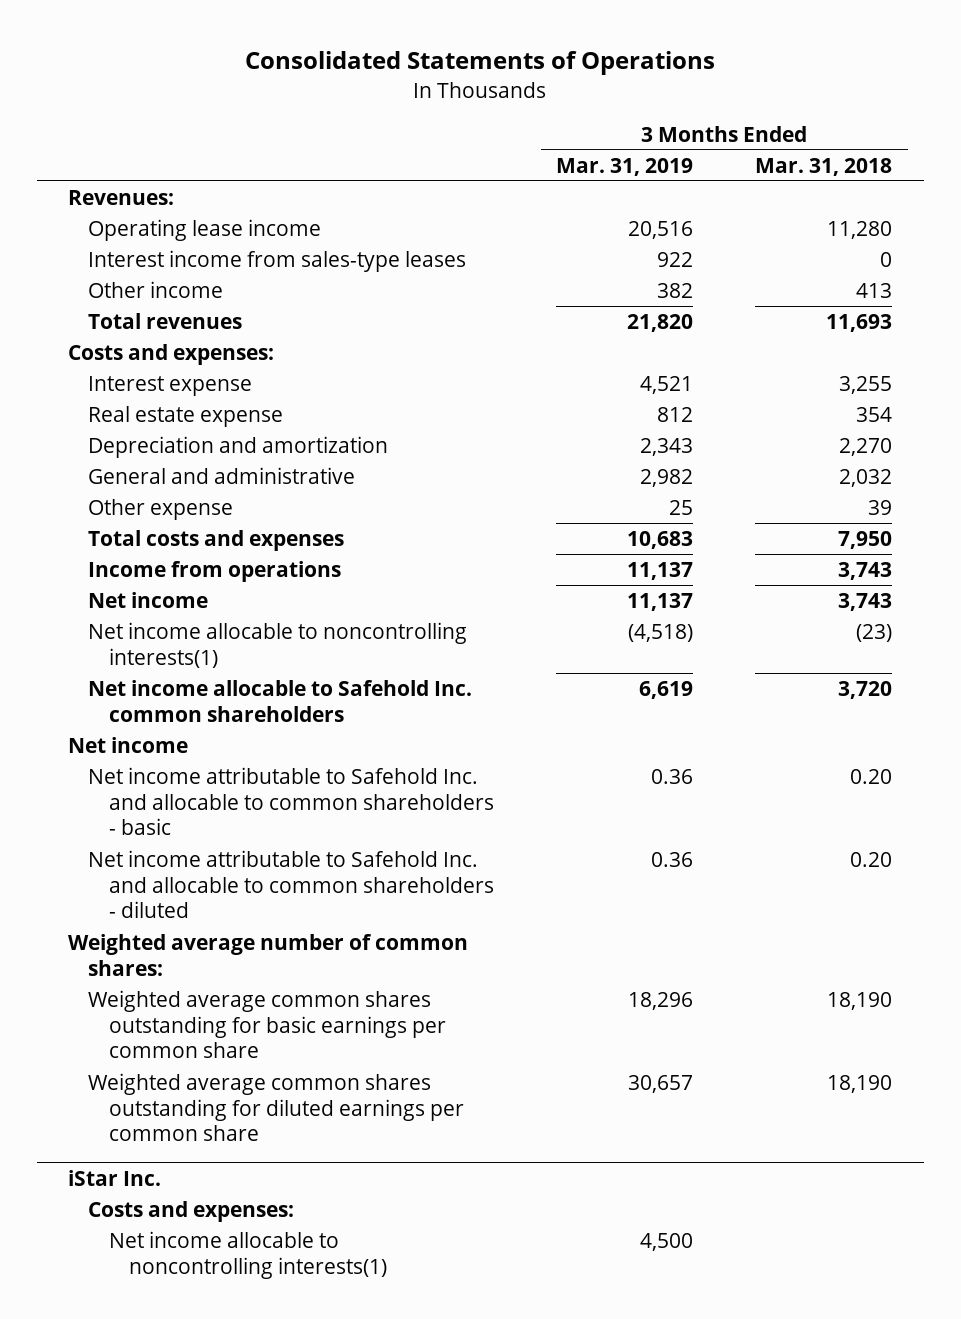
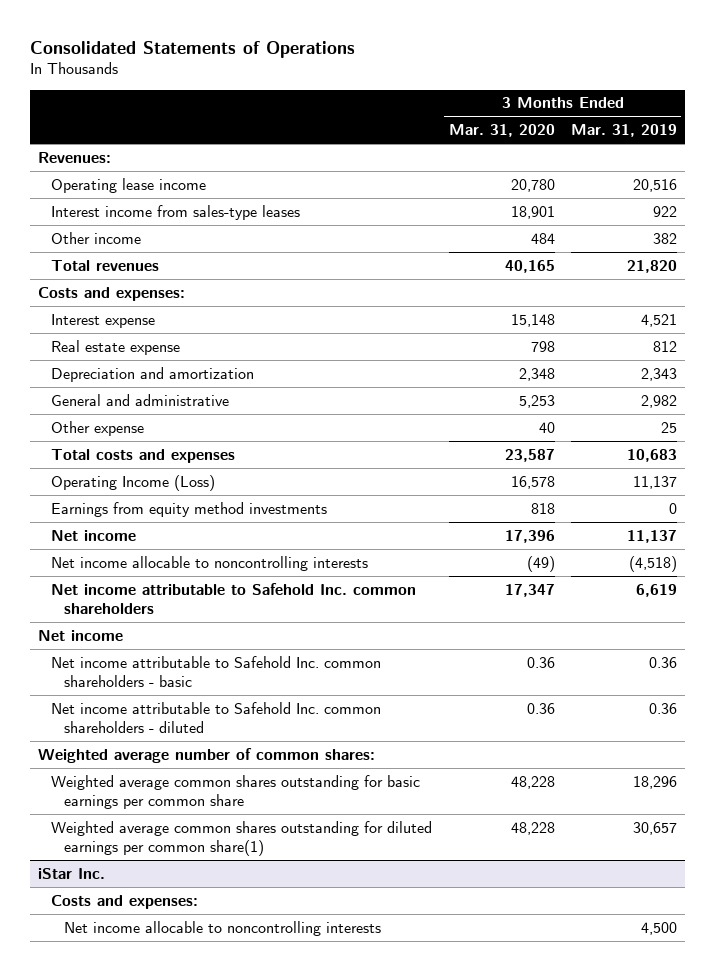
[755,157,893,176] Mar. 31, 2018 -> none
none -> [448,124,555,138] Mar. 31, 2020
[88,560,342,582] Income from operations -> [51,474,216,491] Operating Income (Loss)
none -> [51,501,328,517] Earnings from equity method investments
[88,621,468,668] Net income allocable to noncontrolling interests(1) -> [51,555,369,571] Net income allocable to noncontrolling interests
[88,679,473,722] Net income allocable to Safehold Inc. common shareholders -> [51,582,417,615] Net income attributable to Safehold Inc. common shareholders
[88,766,494,836] Net income attributable to Safehold Inc. and allocable to common shareholders - basic -> [51,655,382,688] Net income attributable to Safehold Inc. common shareholders - basic
[88,849,494,919] Net income attributable to Safehold Inc. and allocable to common shareholders - diluted -> [51,701,382,734] Net income attributable to Safehold Inc. common shareholders - diluted
[88,1072,464,1142] Weighted average common shares outstanding for diluted earnings per common share -> [51,820,433,857] Weighted average common shares outstanding for diluted earnings per common share(1)
[108,1230,388,1279] Net income allocable to noncontrolling interests(1) -> [63,920,381,936] Net income allocable to noncontrolling interests

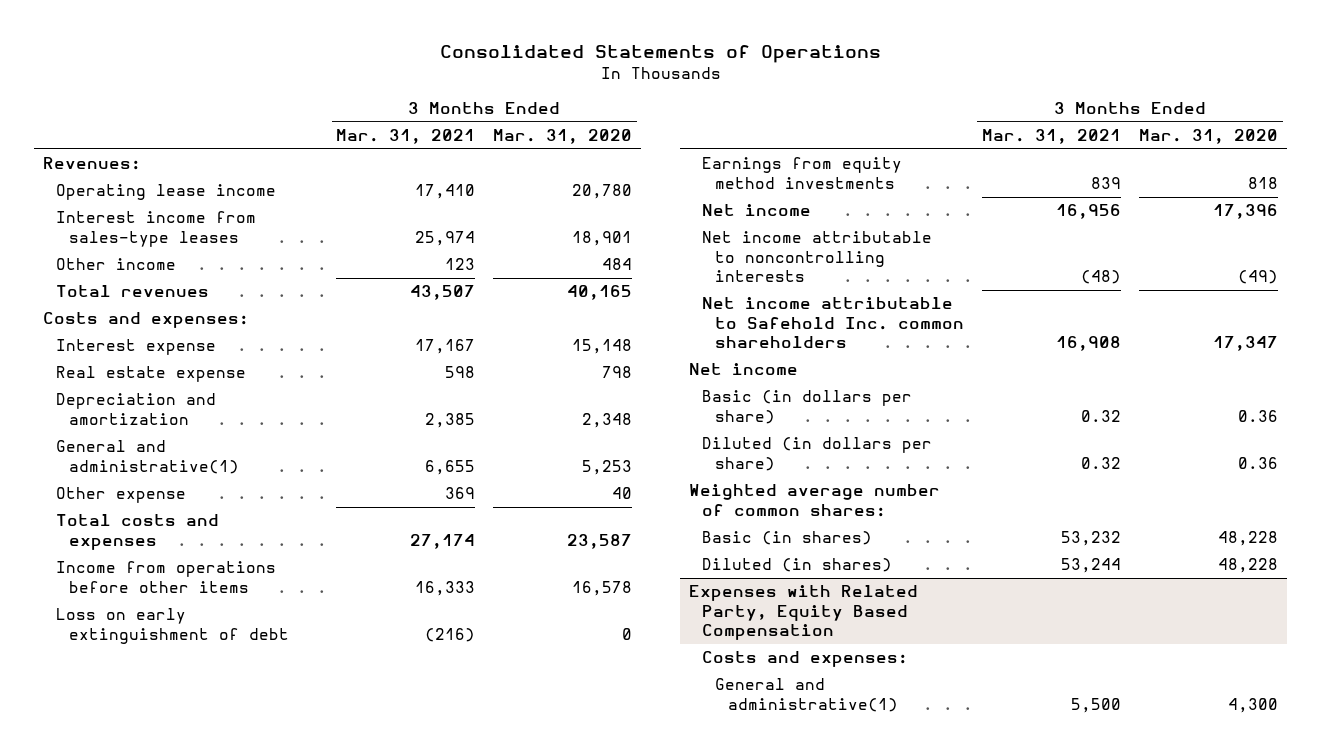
[571,124,678,138] Mar. 31, 2019 -> none
none -> [336,128,476,144] Mar. 31, 2021
[51,393,230,406] General and administrative -> [56,440,240,474] General and administrative(1)
[51,474,216,491] Operating Income (Loss) -> [56,561,277,593] Income from operations before other items
none -> [56,608,290,644] Loss on early extinguishment of debt
[51,555,369,571] Net income allocable to noncontrolling interests -> [701,231,932,283] Net income attributable to noncontrolling interests
[51,655,382,688] Net income attributable to Safehold Inc. common shareholders - basic -> [701,390,912,424] Basic (in dollars per share)
[51,701,382,734] Net income attributable to Safehold Inc. common shareholders - diluted -> [701,437,932,471] Diluted (in dollars per share)
[38,867,106,879] iStar Inc. -> none
[51,774,421,810] Weighted average common shares outstanding for basic earnings per common share -> [701,531,872,546] Basic (in shares)
[51,820,433,857] Weighted average common shares outstanding for diluted earnings per common share(1) -> [701,558,892,573] Diluted (in shares)
none -> [688,585,918,641] Expenses with Related Party, Equity Based Compensation
[63,920,381,936] Net income allocable to noncontrolling interests -> none
none -> [714,678,898,712] General and administrative(1)

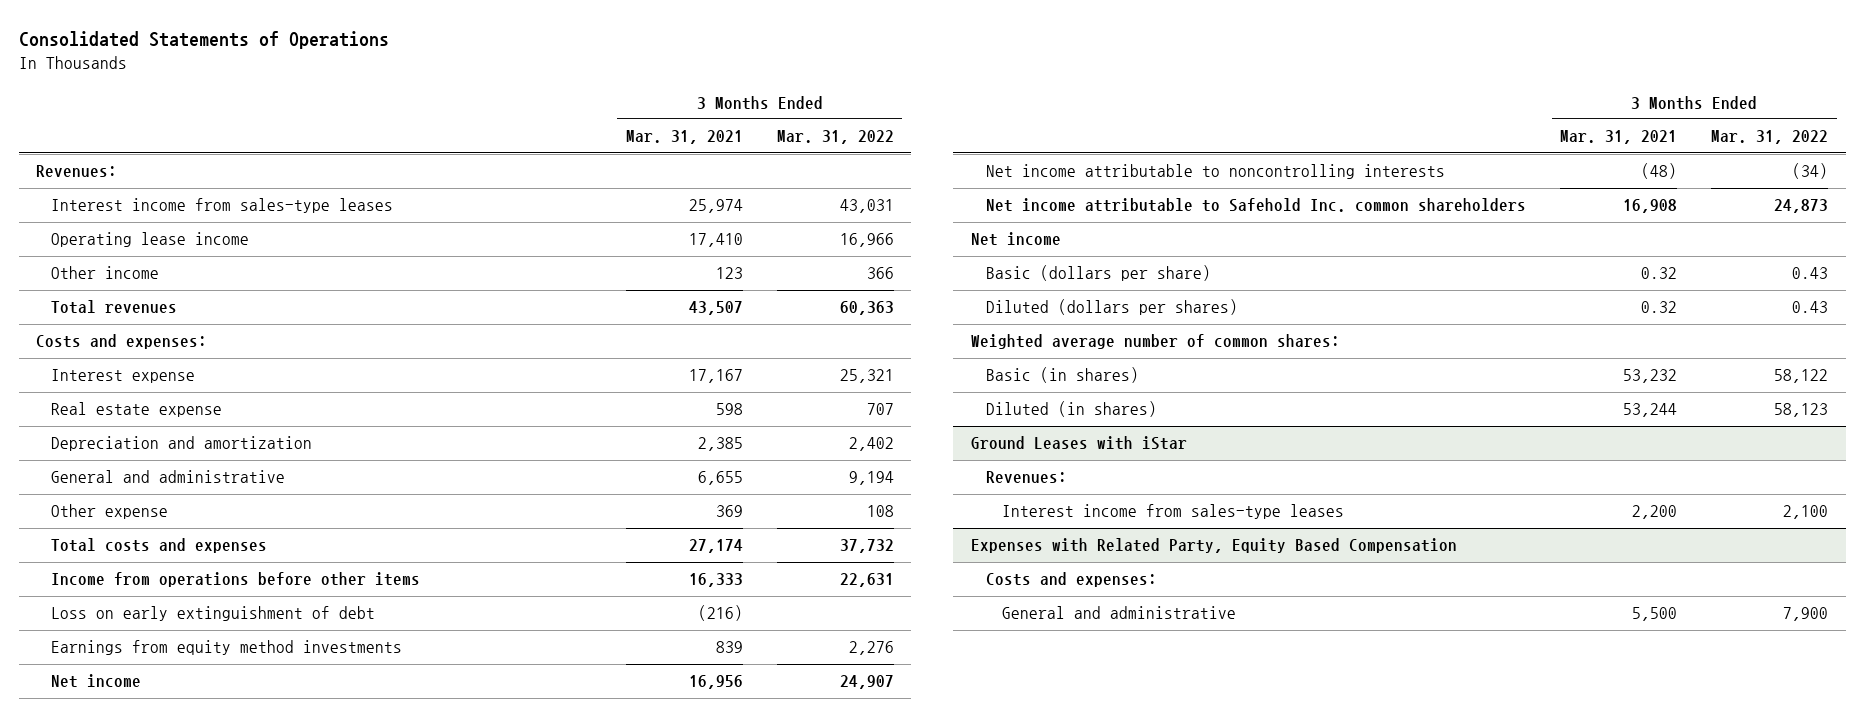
[493,128,633,144] Mar. 31, 2020 -> none
none -> [776,130,894,145] Mar. 31, 2022
[56,184,277,201] Operating lease income -> [51,232,250,248] Operating lease income
[56,440,240,474] General and administrative(1) -> [51,470,286,484] General and administrative
[701,390,912,424] Basic (in dollars per share) -> [986,265,1212,282] Basic (dollars per share)
[701,437,932,471] Diluted (in dollars per share) -> [986,299,1239,316] Diluted (dollars per shares)
none -> [970,436,1187,451] Ground Leases with iStar
none -> [986,471,1068,484] Revenues:
none -> [1001,504,1344,520] Interest income from sales-type leases
[714,678,898,712] General and administrative(1) -> [1001,606,1236,620] General and administrative

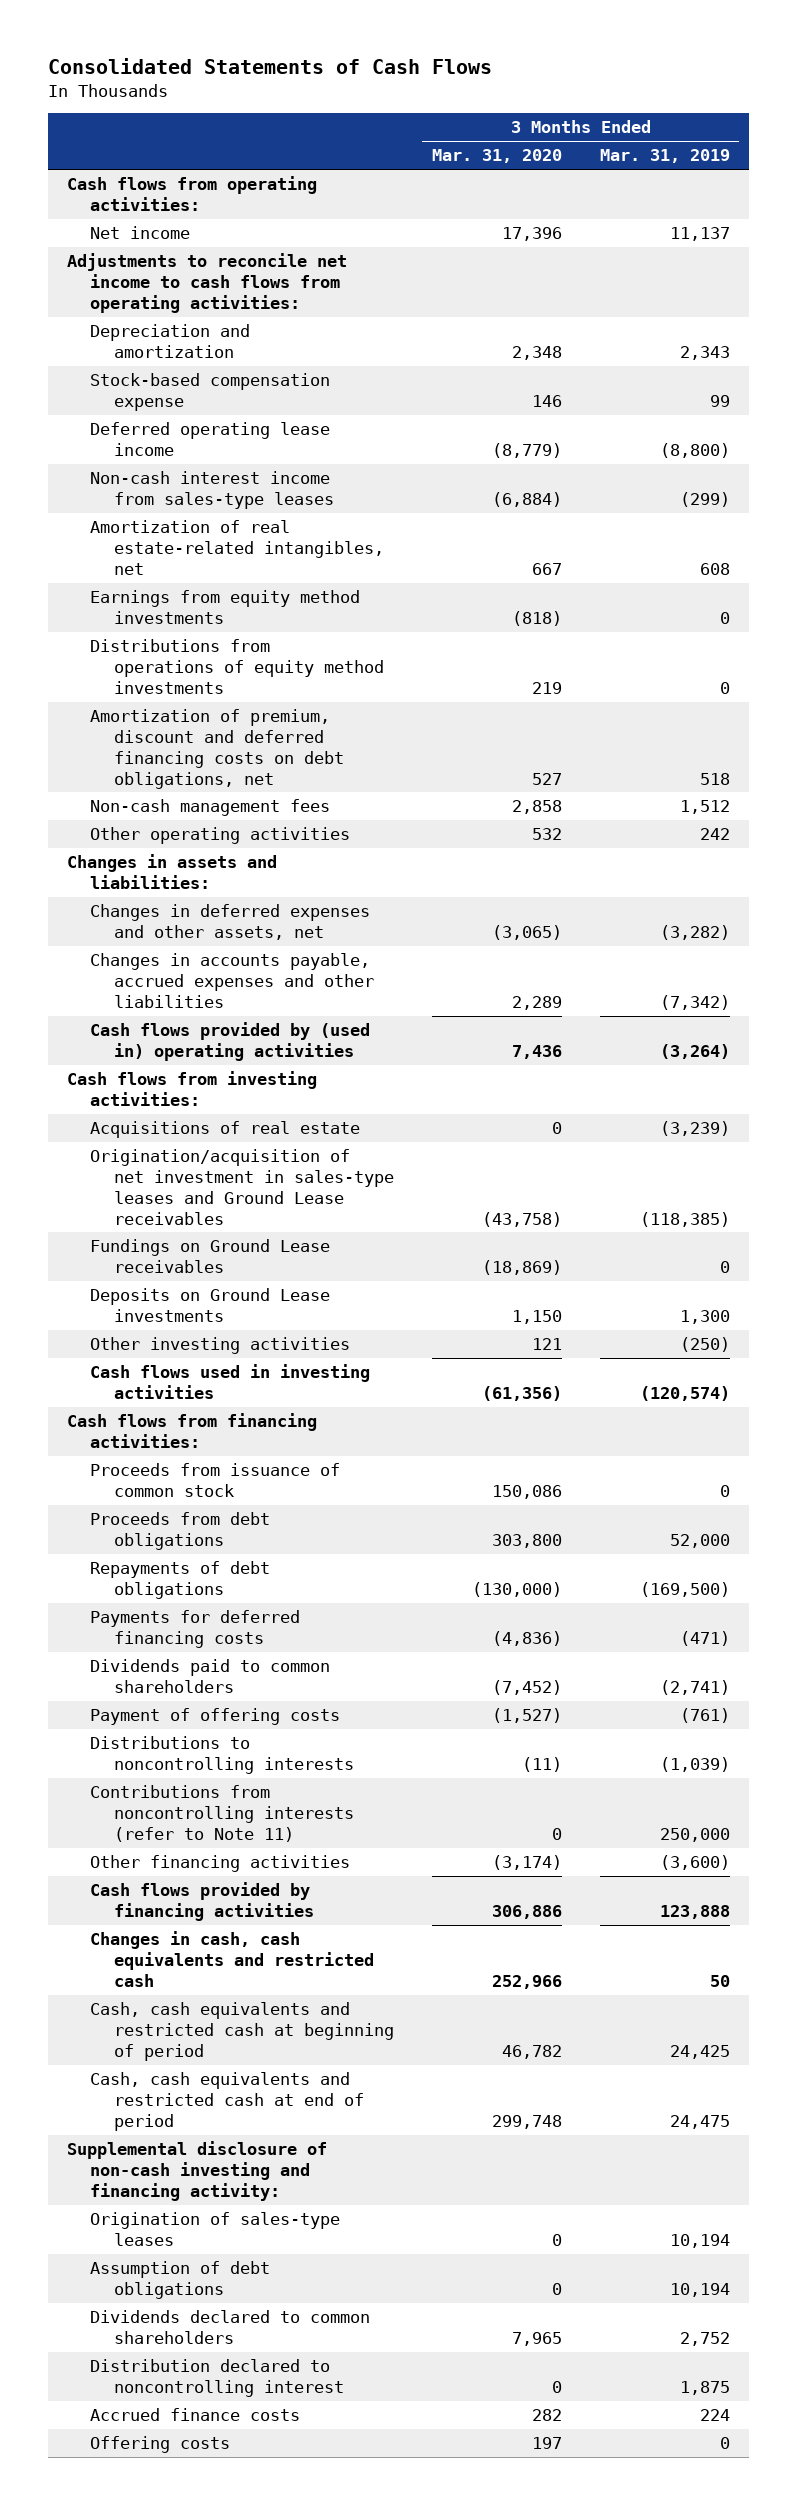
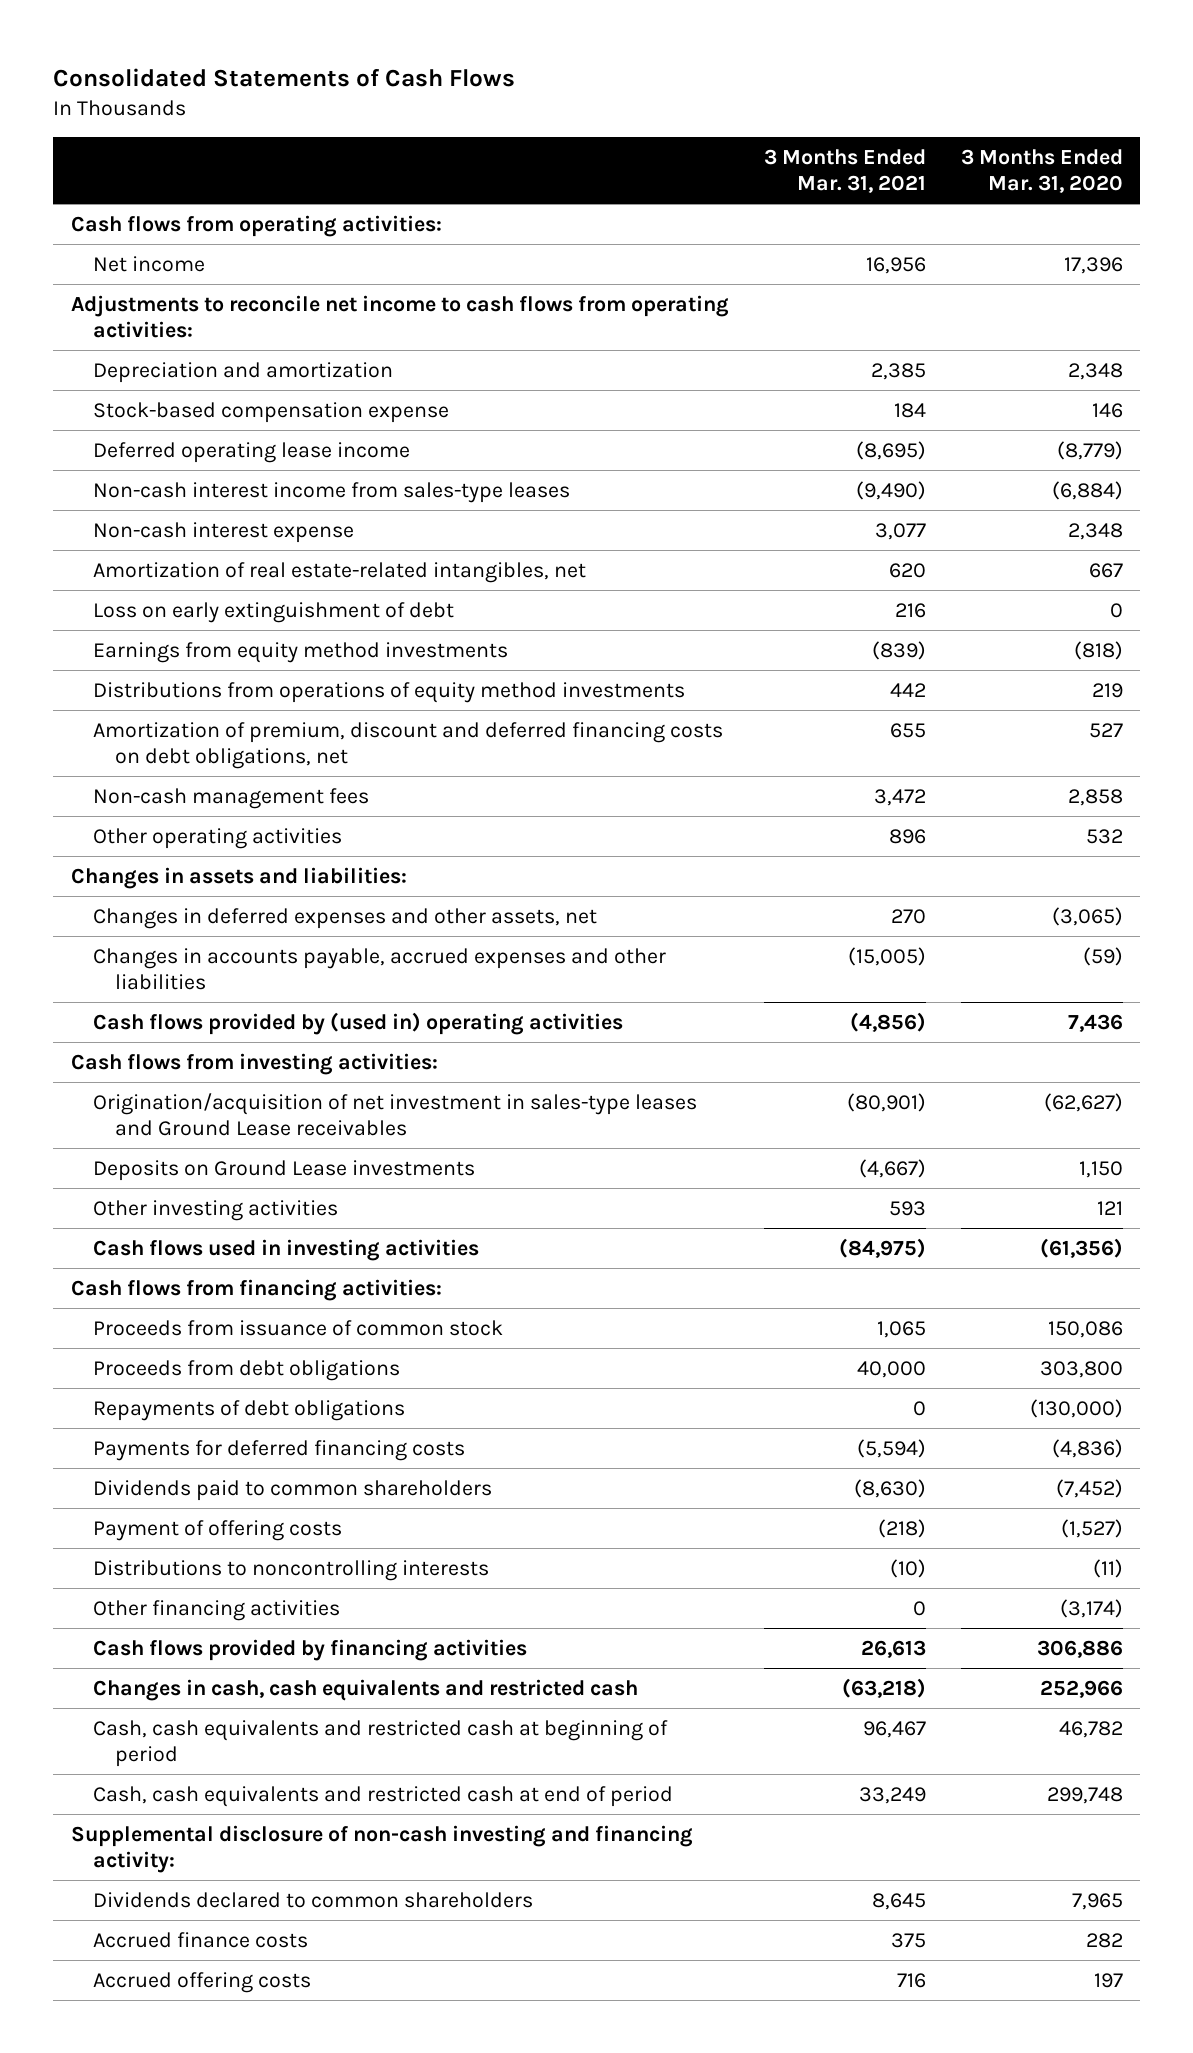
[599,149,730,164] Mar. 31, 2019 -> none
none -> [763,148,926,194] 3 Months Ended Mar. 31, 2021
none -> [92,521,354,543] Non-cash interest expense
none -> [92,601,454,623] Loss on early extinguishment of debt
[511,995,562,1010] 2,289 -> [1082,946,1123,966] (59)
[90,1121,361,1139] Acquisitions of real estate -> none
[90,1239,331,1273] Fundings on Ground Lease receivables -> none
[481,1211,562,1227] (43,758) -> [1043,1092,1123,1112] (62,627)
[90,1785,354,1842] Contributions from noncontrolling interests (refer to Note 11) -> none
[90,2212,341,2246] Origination of sales-type leases -> none
[90,2261,271,2299] Assumption of debt obligations -> none
[90,2359,344,2397] Distribution declared to noncontrolling interest -> none
[90,2436,231,2454] Offering costs -> [92,1971,311,1993] Accrued offering costs

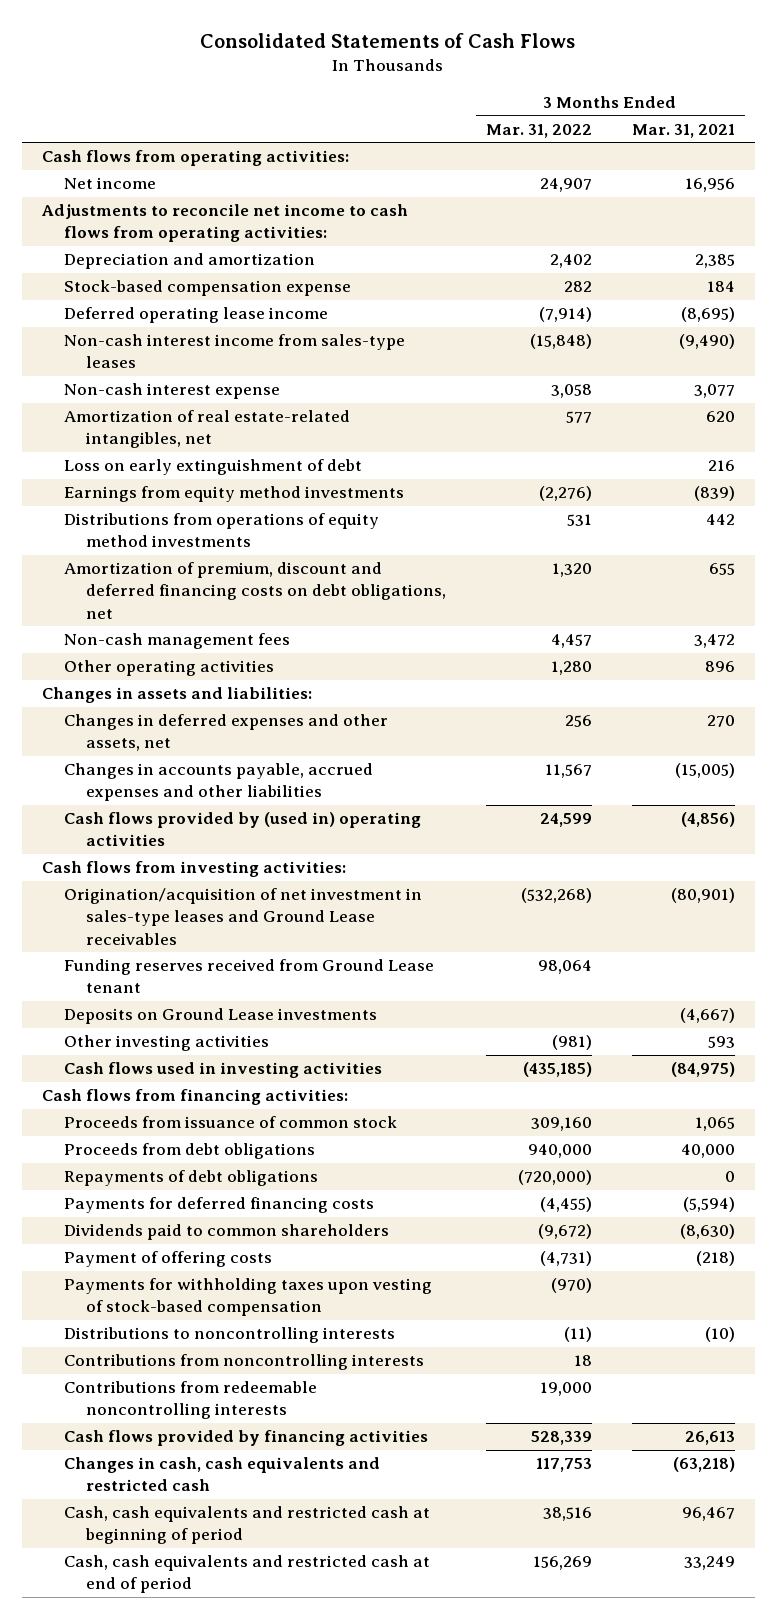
[960,148,1123,194] 3 Months Ended Mar. 31, 2020 -> none
none -> [485,123,592,138] Mar. 31, 2022
none -> [63,959,434,994] Funding reserves received from Ground Lease tenant
none -> [63,1278,432,1317] Payments for withholding taxes upon vesting of stock-based compensation
[92,1599,340,1621] Other financing activities -> none
none -> [63,1354,424,1371] Contributions from noncontrolling interests
none -> [63,1381,317,1420] Contributions from redeemable noncontrolling interests
[70,1824,693,1874] Supplemental disclosure of non-cash investing and financing activity: -> none
[92,1891,533,1908] Dividends declared to common shareholders -> none
[92,1931,308,1948] Accrued finance costs -> none
[92,1971,311,1993] Accrued offering costs -> none

